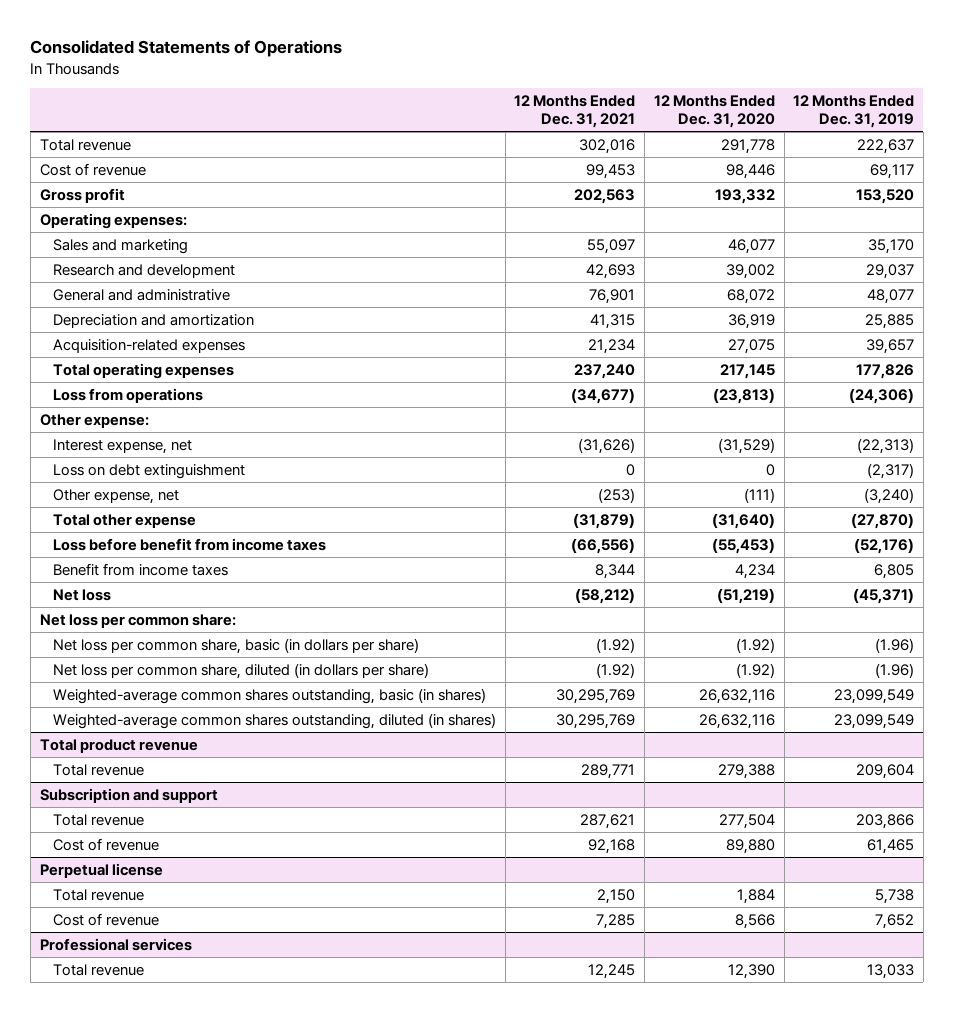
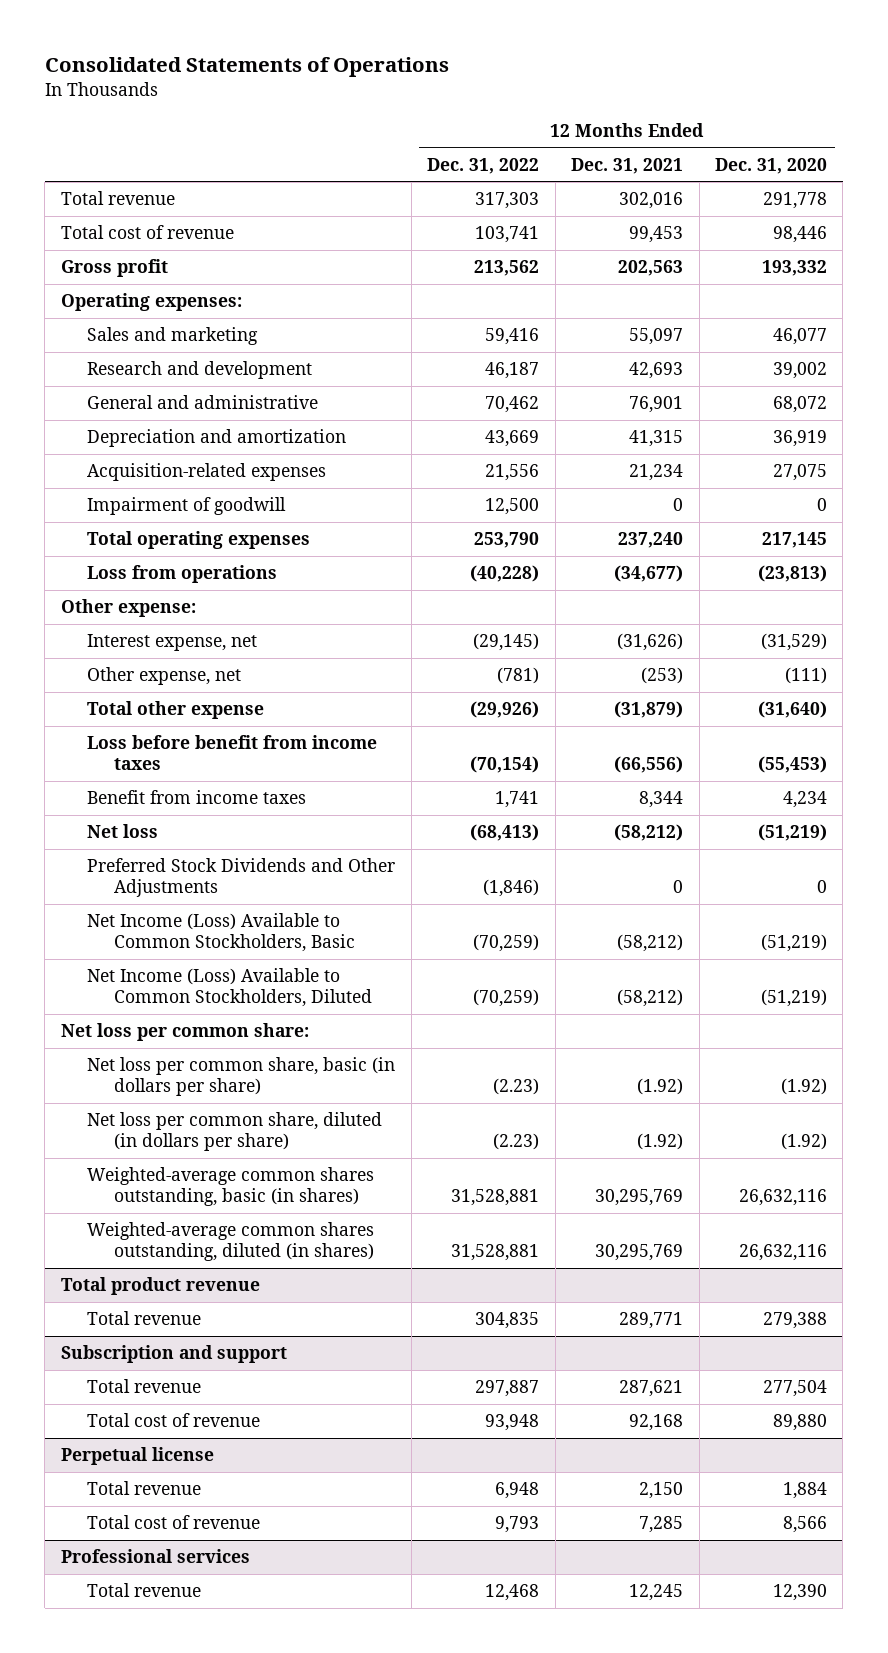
[793,95,915,128] 12 Months Ended Dec. 31, 2019 -> none
none -> [427,157,540,174] Dec. 31, 2022
[39,162,146,176] Cost of revenue -> [60,225,234,240] Total cost of revenue
none -> [87,497,287,516] Impairment of goodwill
[52,463,245,479] Loss on debt extinguishment -> none
none -> [87,858,396,898] Preferred Stock Dividends and Other Adjustments
none -> [87,913,356,953] Net Income (Loss) Available to Common Stockholders, Basic
none -> [87,968,373,1008] Net Income (Loss) Available to Common Stockholders, Diluted
[52,837,159,851] Cost of revenue -> [87,1413,261,1428] Total cost of revenue
[52,912,159,926] Cost of revenue -> [87,1515,261,1530] Total cost of revenue

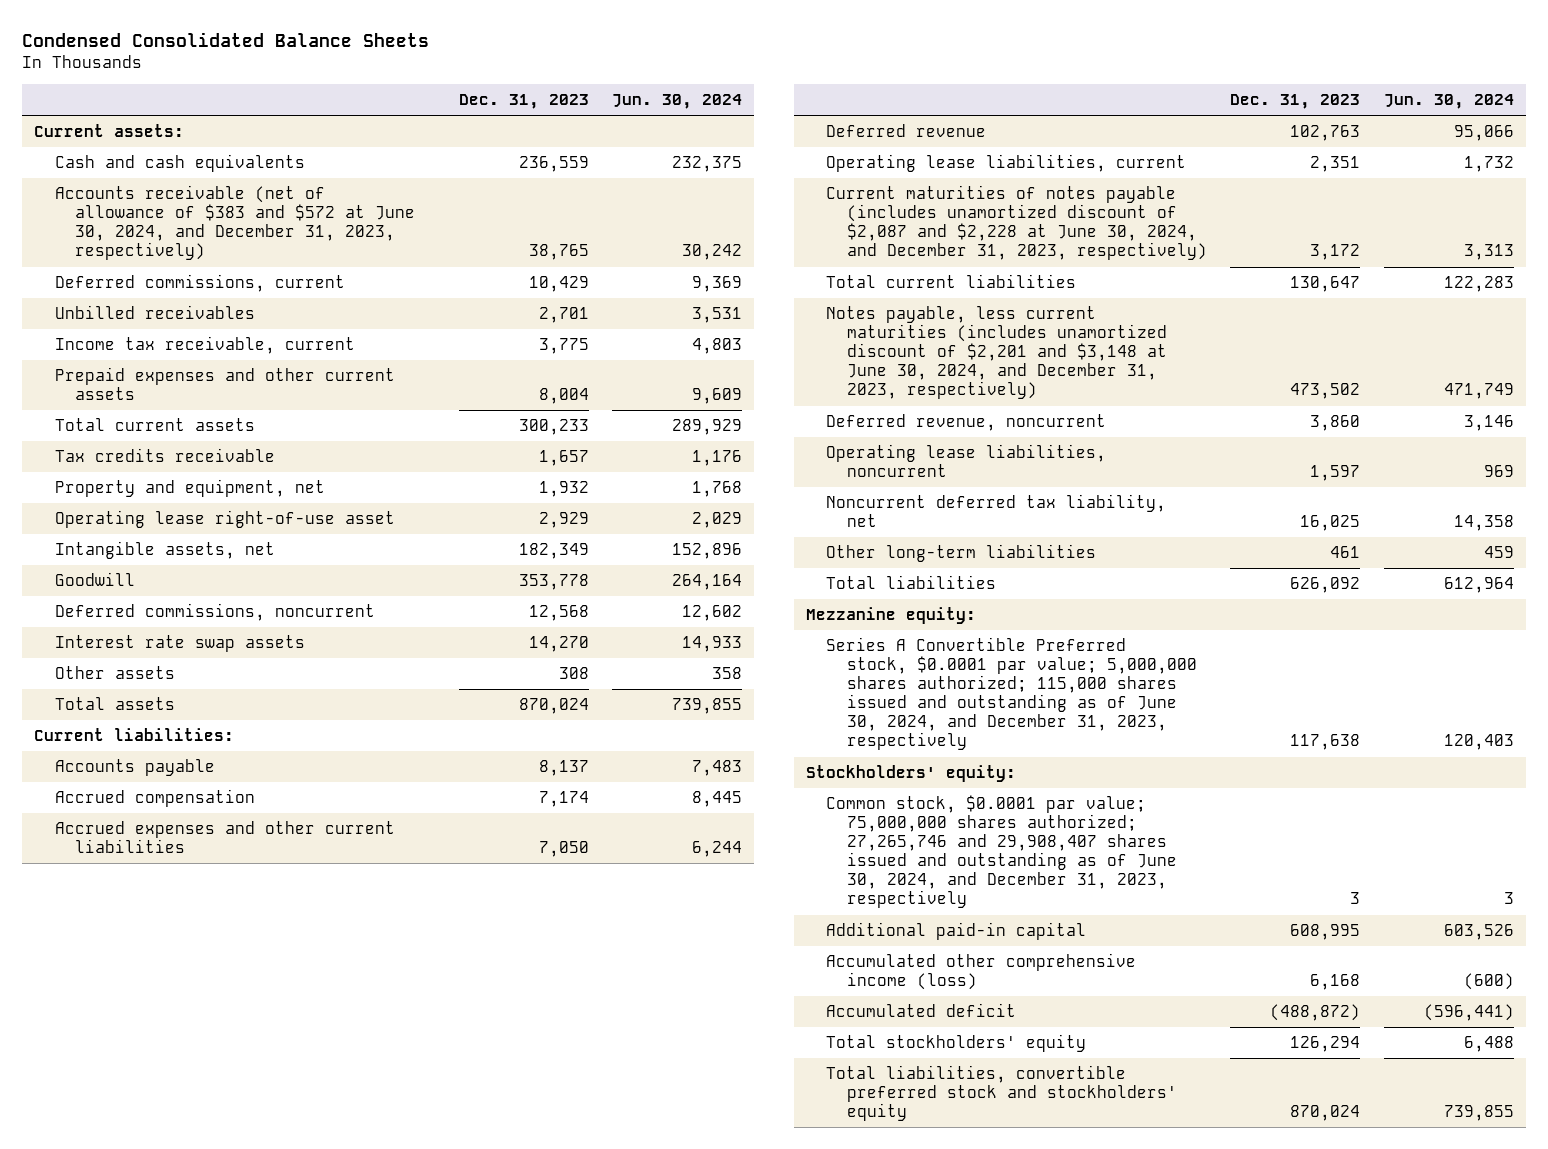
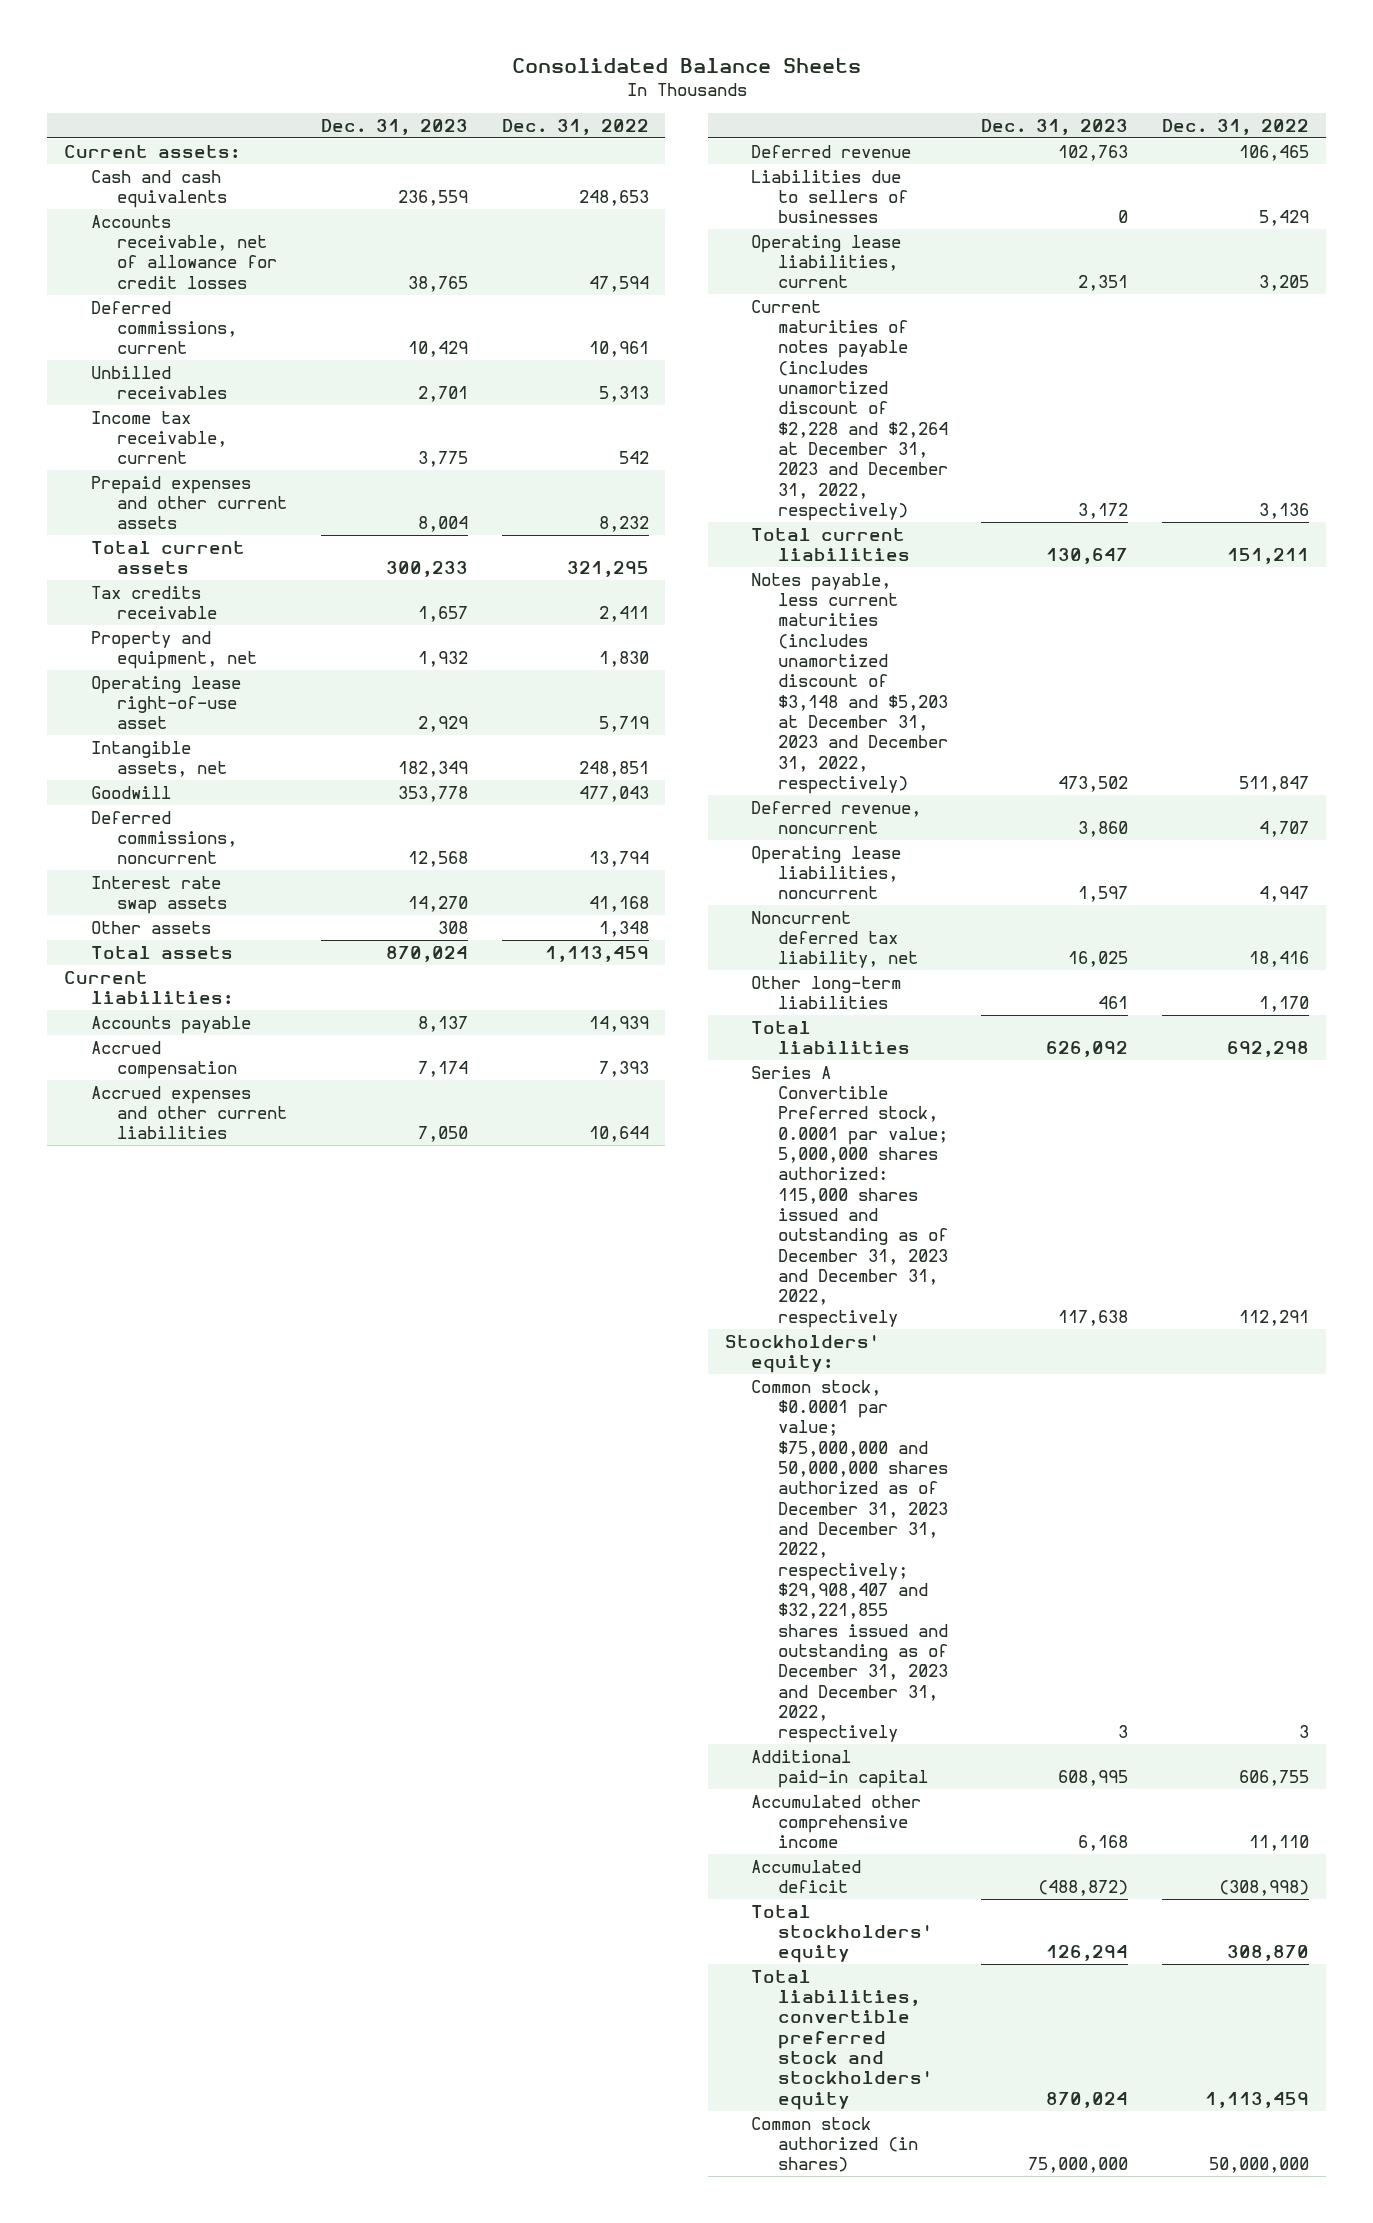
[22,31,430,47] Condensed Consolidated Balance Sheets -> [511,58,861,74] Consolidated Balance Sheets
[612,94,743,110] Jun. 30, 2024 -> none
none -> [501,118,649,135] Dec. 31, 2022
[54,185,416,261] Accounts receivable (net of allowance of $383 and $572 at June 30, 2024, and December 31, 2023, respectively) -> [90,214,278,289] Accounts receivable, net of allowance for credit losses
none -> [751,169,908,224] Liabilities due to sellers of businesses
[826,185,1207,261] Current maturities of notes payable (includes unamortized discount of $2,087 and $2,228 at June 30, 2024, and December 31, 2023, respectively) -> [751,299,948,522] Current maturities of notes payable (includes unamortized discount of $2,228 and $2,264 at December 31, 2023 and December 31, 2022, respectively)
[826,306,1167,400] Notes payable, less current maturities (includes unamortized discount of $2,201 and $3,148 at June 30, 2024, and December 31, 2023, respectively) -> [751,572,948,795] Notes payable, less current maturities (includes unamortized discount of $3,148 and $5,203 at December 31, 2023 and December 31, 2022, respectively)
[805,607,976,625] Mezzanine equity: -> none
[826,637,1197,751] Series A Convertible Preferred stock, $0.0001 par value; 5,000,000 shares authorized; 115,000 shares issued and outstanding as of June 30, 2024, and December 31, 2023, respectively -> [751,1065,948,1328] Series A Convertible Preferred stock, 0.0001 par value; 5,000,000 shares authorized: 115,000 shares issued and outstanding as of December 31, 2023 and December 31, 2022, respectively
[826,795,1177,909] Common stock, $0.0001 par value; 75,000,000 shares authorized; 27,265,746 and 29,908,407 shares issued and outstanding as of June 30, 2024, and December 31, 2023, respectively -> [751,1379,948,1744] Common stock, $0.0001 par value; $75,000,000 and 50,000,000 shares authorized as of December 31, 2023 and December 31, 2022, respectively; $29,908,407 and $32,221,855 shares issued and outstanding as of December 31, 2023 and December 31, 2022, respectively
[826,953,1137,991] Accumulated other comprehensive income (loss) -> [751,1794,922,1849] Accumulated other comprehensive income
none -> [751,2116,918,2173] Common stock authorized (in shares)

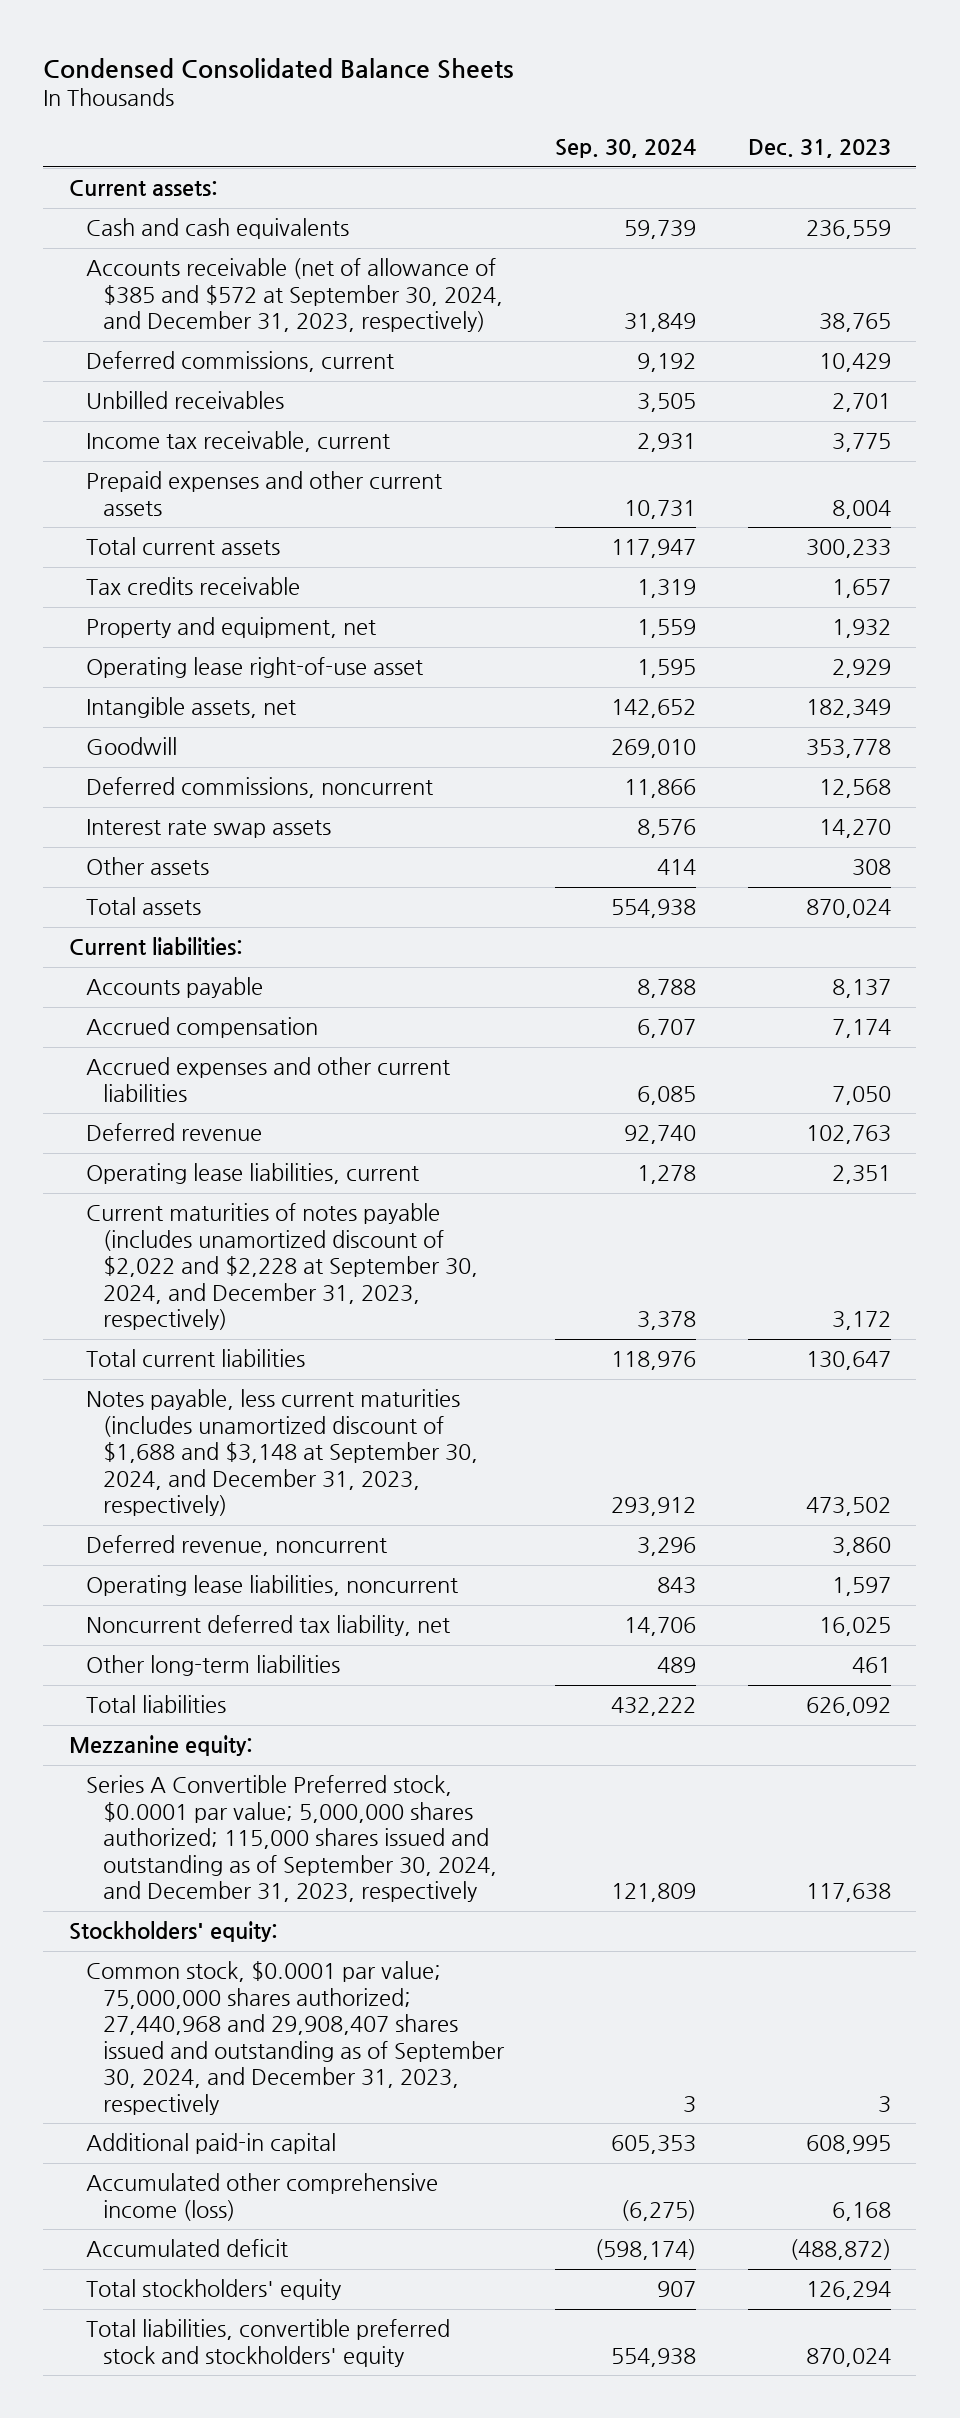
[511,58,861,74] Consolidated Balance Sheets -> [43,57,515,79] Condensed Consolidated Balance Sheets
[501,118,649,135] Dec. 31, 2022 -> none
none -> [555,139,697,159] Sep. 30, 2024
[90,214,278,289] Accounts receivable, net of allowance for credit losses -> [86,258,504,333] Accounts receivable (net of allowance of $385 and $572 at September 30, 2024, and December 31, 2023, respectively)
[751,169,908,224] Liabilities due to sellers of businesses -> none
[751,299,948,522] Current maturities of notes payable (includes unamortized discount of $2,228 and $2,264 at December 31, 2023 and December 31, 2022, respectively) -> [86,1203,479,1331] Current maturities of notes payable (includes unamortized discount of $2,022 and $2,228 at September 30, 2024, and December 31, 2023, respectively)
[751,572,948,795] Notes payable, less current maturities (includes unamortized discount of $3,148 and $5,203 at December 31, 2023 and December 31, 2022, respectively) -> [86,1389,479,1517] Notes payable, less current maturities (includes unamortized discount of $1,688 and $3,148 at September 30, 2024, and December 31, 2023, respectively)
none -> [69,1735,254,1757] Mezzanine equity:
[751,1065,948,1328] Series A Convertible Preferred stock, 0.0001 par value; 5,000,000 shares authorized: 115,000 shares issued and outstanding as of December 31, 2023 and December 31, 2022, respectively -> [86,1775,498,1903] Series A Convertible Preferred stock, $0.0001 par value; 5,000,000 shares authorized; 115,000 shares issued and outstanding as of September 30, 2024, and December 31, 2023, respectively
[751,1379,948,1744] Common stock, $0.0001 par value; $75,000,000 and 50,000,000 shares authorized as of December 31, 2023 and December 31, 2022, respectively; $29,908,407 and $32,221,855 shares issued and outstanding as of December 31, 2023 and December 31, 2022, respectively -> [86,1961,505,2115] Common stock, $0.0001 par value; 75,000,000 shares authorized; 27,440,968 and 29,908,407 shares issued and outstanding as of September 30, 2024, and December 31, 2023, respectively
[751,1794,922,1849] Accumulated other comprehensive income -> [86,2173,439,2221] Accumulated other comprehensive income (loss)
[751,2116,918,2173] Common stock authorized (in shares) -> none

